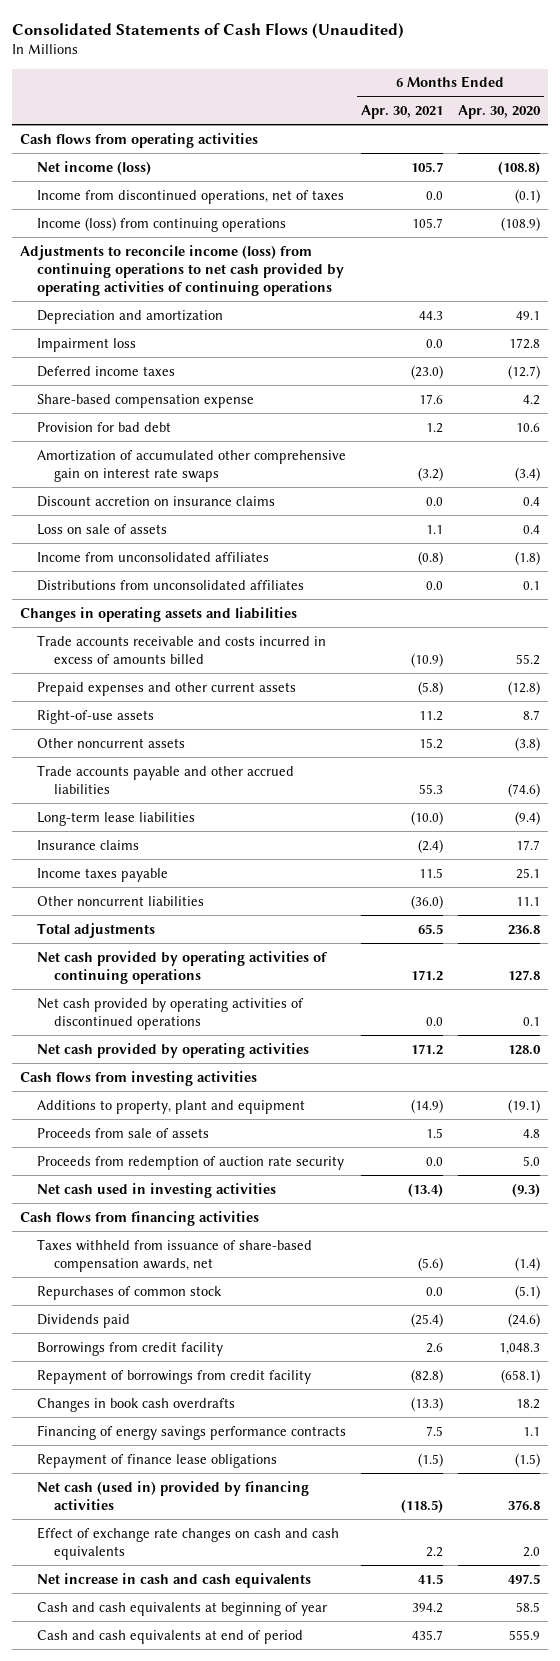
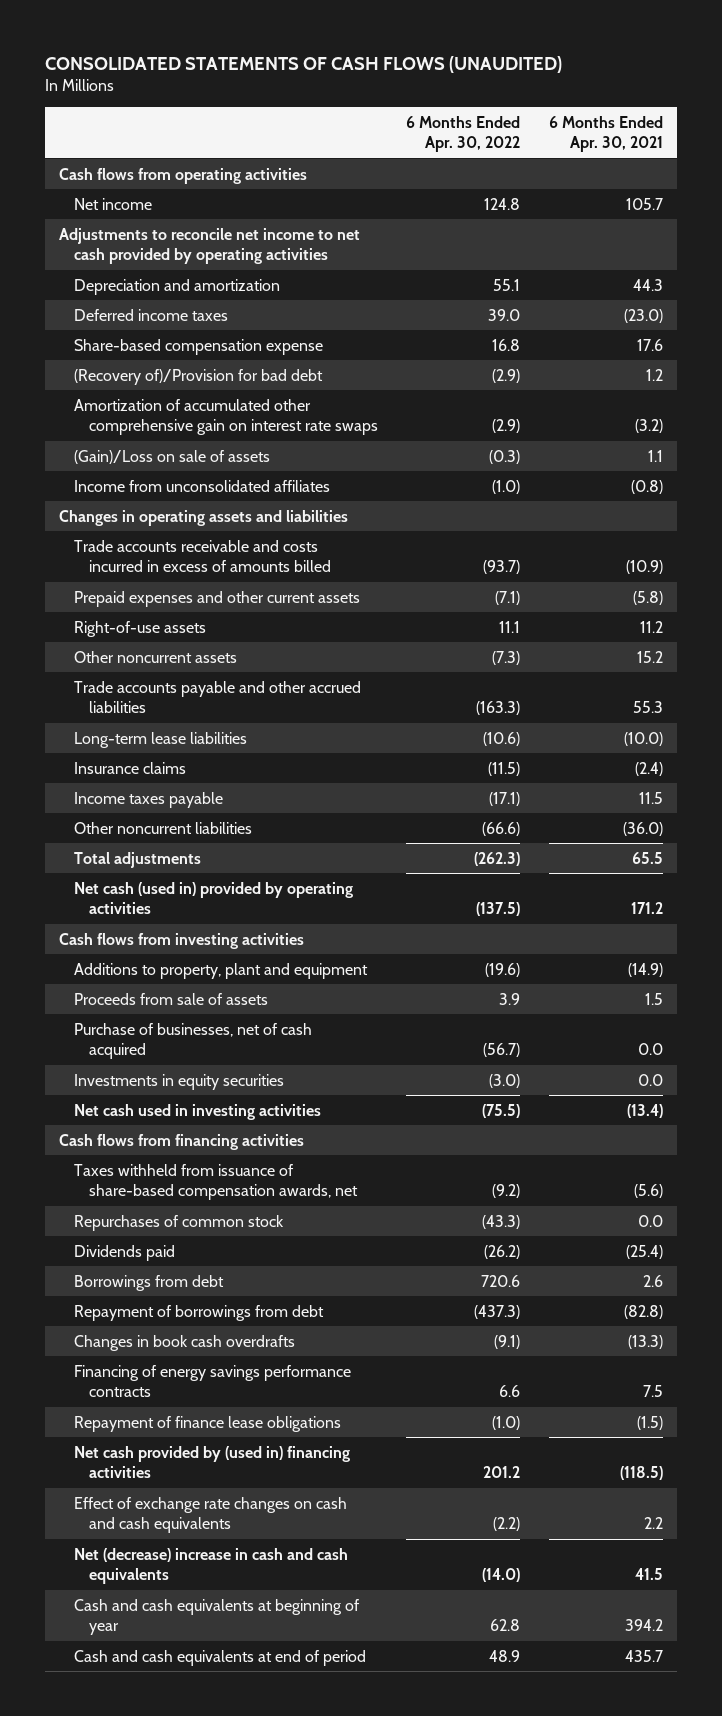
[12,22,405,39] Consolidated Statements of Cash Flows (Unaudited) -> [45,55,563,73] CONSOLIDATED STATEMENTS OF CASH FLOWS (UNAUDITED)
[457,105,541,120] Apr. 30, 2020 -> none
none -> [406,115,521,153] 6 Months Ended Apr. 30, 2022
[36,189,344,204] Income from discontinued operations, net of taxes -> none
[36,216,286,232] Income (loss) from continuing operations -> none
[36,160,151,175] Net income (loss) -> [74,197,153,210] Net income
[19,244,344,297] Adjustments to reconcile income (loss) from continuing operations to net cash provided by operating activities of continuing operations -> [59,227,361,265] Adjustments to reconcile net income to net cash provided by operating activities
[36,337,136,352] Impairment loss -> none
[36,421,171,432] Provision for bad debt -> [74,368,324,385] (Recovery of)/Provision for bad debt
[36,495,275,507] Discount accretion on insurance claims -> none
[36,523,167,535] Loss on sale of assets -> [74,449,271,464] (Gain)/Loss on sale of assets
[36,579,304,591] Distributions from unconsolidated affiliates -> none
[36,950,328,984] Net cash provided by operating activities of continuing operations -> none
[36,997,304,1030] Net cash provided by operating activities of discontinued operations -> none
[36,1042,309,1058] Net cash provided by operating activities -> [74,881,354,915] Net cash (used in) provided by operating activities
[36,1155,344,1170] Proceeds from redemption of auction rate security -> none
none -> [74,1022,313,1060] Purchase of businesses, net of cash acquired
none -> [74,1073,285,1090] Investments in equity securities
[36,1341,223,1356] Borrowings from credit facility -> [74,1274,225,1291] Borrowings from debt
[36,1369,311,1384] Repayment of borrowings from credit facility -> [74,1304,325,1321] Repayment of borrowings from debt
[36,1480,309,1510] Net cash (used in) provided by financing activities -> [74,1445,351,1479] Net cash provided by (used in) financing activities
[36,1572,311,1588] Net increase in cash and cash equivalents -> [74,1547,349,1585] Net (decrease) increase in cash and cash equivalents

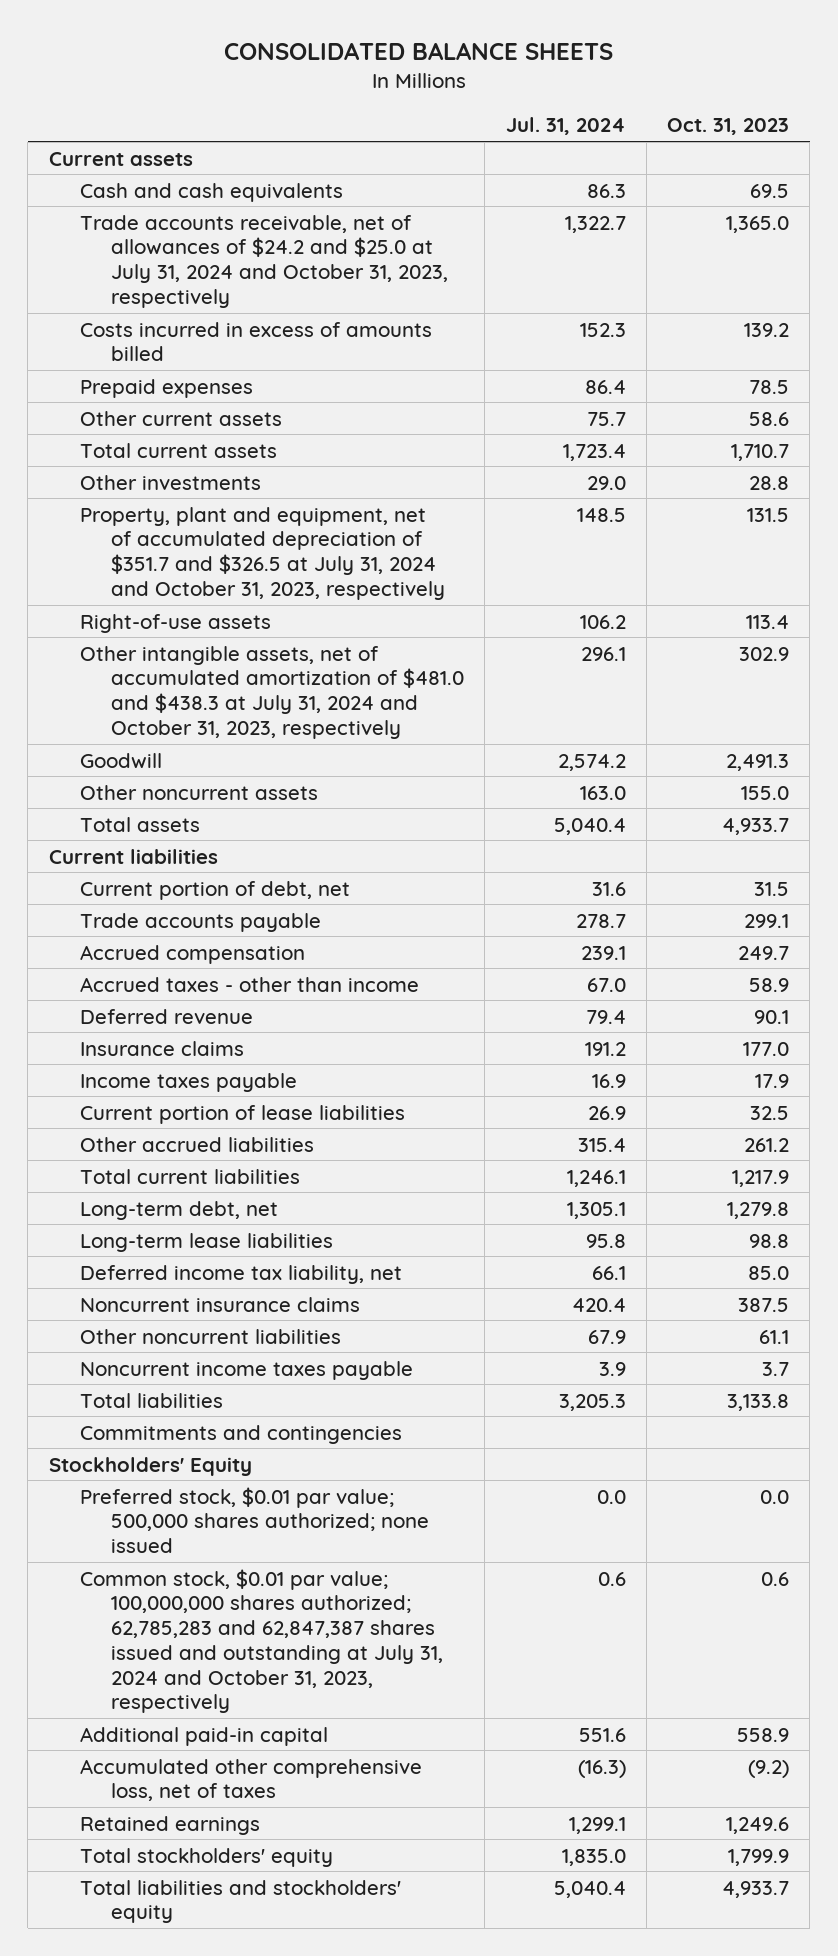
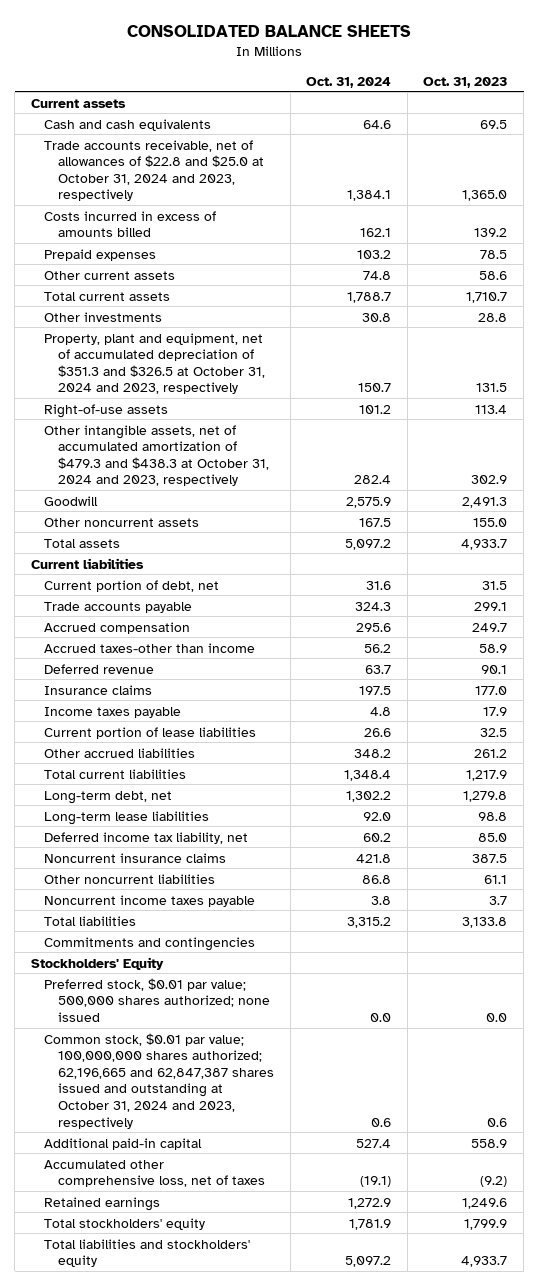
[505,117,626,136] Jul. 31, 2024 -> none
none -> [306,76,392,88] Oct. 31, 2024
[79,214,449,308] Trade accounts receivable, net of allowances of $24.2 and $25.0 at July 31, 2024 and October 31, 2023, respectively -> [44,139,265,202] Trade accounts receivable, net of allowances of $22.8 and $25.0 at October 31, 2024 and 2023, respectively
[79,506,446,600] Property, plant and equipment, net of accumulated depreciation of $351.7 and $326.5 at July 31, 2024 and October 31, 2023, respectively -> [44,332,266,395] Property, plant and equipment, net of accumulated depreciation of $351.3 and $326.5 at October 31, 2024 and 2023, respectively
[79,645,465,739] Other intangible assets, net of accumulated amortization of $481.0 and $438.3 at July 31, 2024 and October 31, 2023, respectively -> [44,424,270,487] Other intangible assets, net of accumulated amortization of $479.3 and $438.3 at October 31, 2024 and 2023, respectively
[79,976,419,992] Accrued taxes - other than income -> [44,642,256,653] Accrued taxes-other than income
[79,1568,444,1714] Common stock, $0.01 par value; 100,000,000 shares authorized; 62,785,283 and 62,847,387 shares issued and outstanding at July 31, 2024 and October 31, 2023, respectively -> [44,1032,275,1129] Common stock, $0.01 par value; 100,000,000 shares authorized; 62,196,665 and 62,847,387 shares issued and outstanding at October 31, 2024 and 2023, respectively

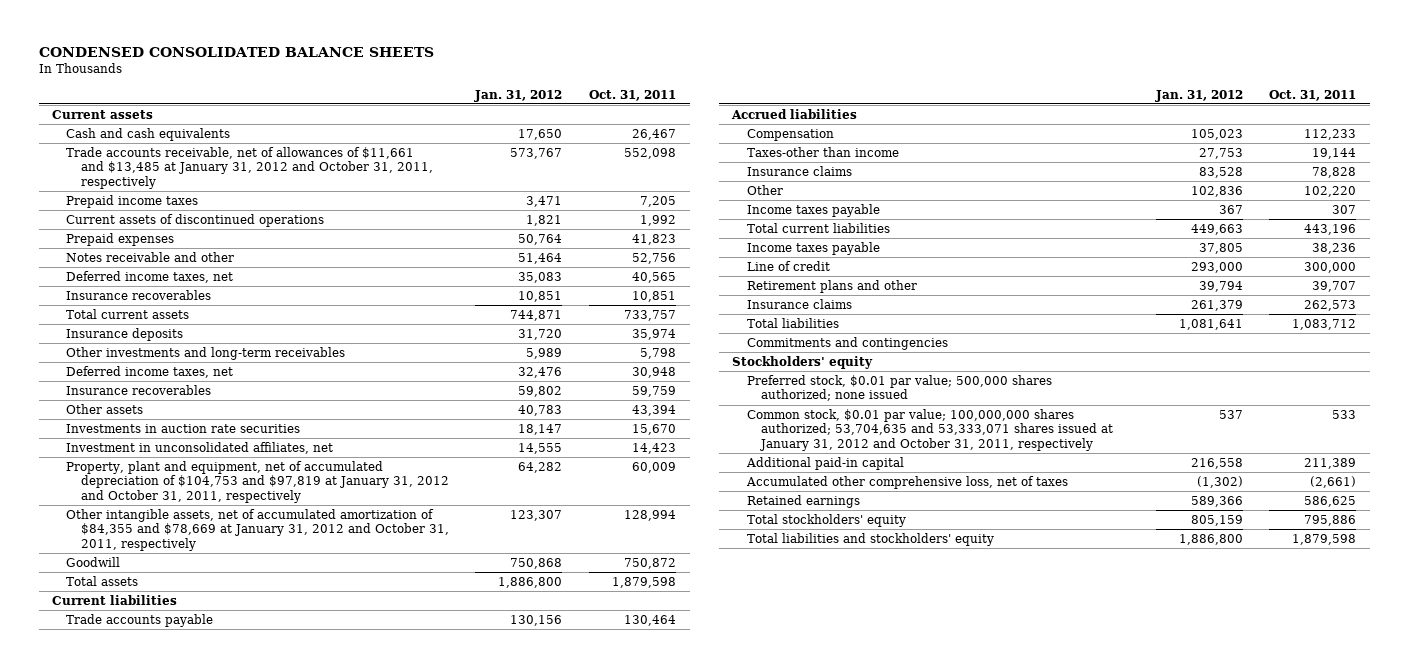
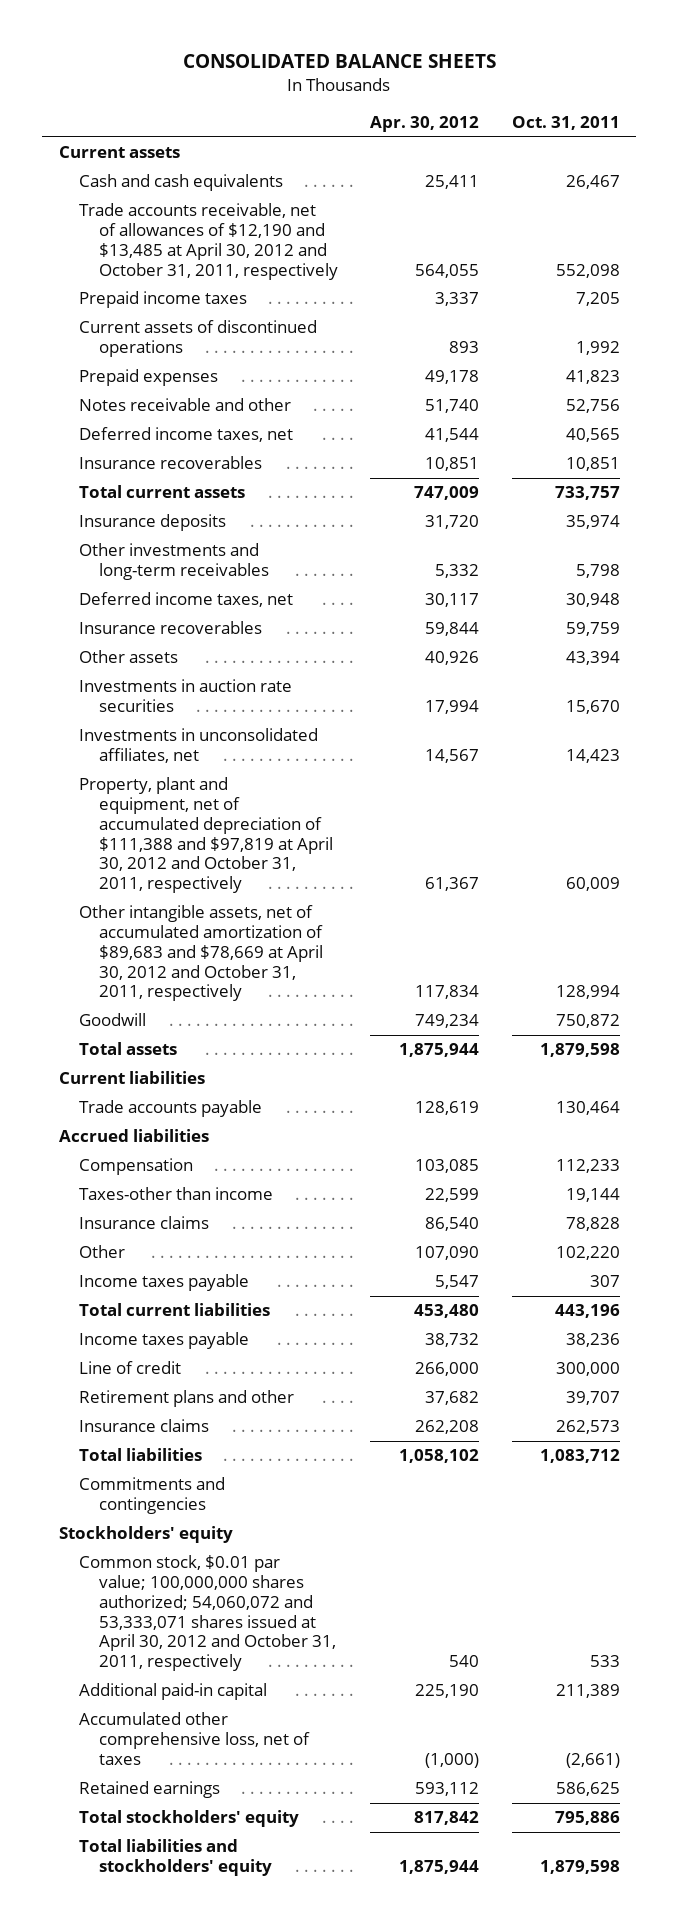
[38,47,434,58] CONDENSED CONSOLIDATED BALANCE SHEETS -> [183,54,497,69] CONSOLIDATED BALANCE SHEETS
[474,89,563,102] Jan. 31, 2012 -> none
none -> [370,116,480,133] Apr. 30, 2012
[66,146,433,190] Trade accounts receivable, net of allowances of $11,661 and $13,485 at January 31, 2012 and October 31, 2011, respectively -> [78,203,338,280] Trade accounts receivable, net of allowances of $12,190 and $13,485 at April 30, 2012 and October 31, 2011, respectively
[66,441,334,454] Investment in unconsolidated affiliates, net -> [78,728,318,764] Investments in unconsolidated affiliates, net
[66,460,449,504] Property, plant and equipment, net of accumulated depreciation of $104,753 and $97,819 at January 31, 2012 and October 31, 2011, respectively -> [78,777,333,894] Property, plant and equipment, net of accumulated depreciation of $111,388 and $97,819 at April 30, 2012 and October 31, 2011, respectively
[66,508,449,552] Other intangible assets, net of accumulated amortization of $84,355 and $78,669 at January 31, 2012 and October 31, 2011, respectively -> [78,905,323,1002] Other intangible assets, net of accumulated amortization of $89,683 and $78,669 at April 30, 2012 and October 31, 2011, respectively
[746,374,1052,402] Preferred stock, $0.01 par value; 500,000 shares authorized; none issued -> none
[746,408,1113,452] Common stock, $0.01 par value; 100,000,000 shares authorized; 53,704,635 and 53,333,071 shares issued at January 31, 2012 and October 31, 2011, respectively -> [78,1555,336,1672] Common stock, $0.01 par value; 100,000,000 shares authorized; 54,060,072 and 53,333,071 shares issued at April 30, 2012 and October 31, 2011, respectively

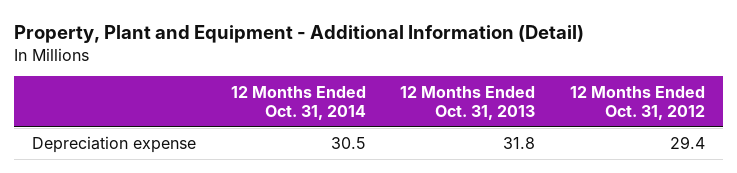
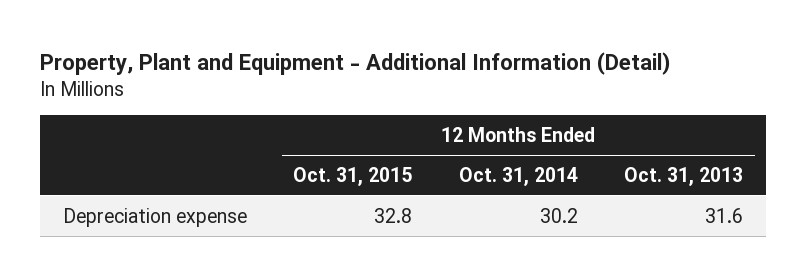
[570,85,706,121] 12 Months Ended Oct. 31, 2012 -> none
none -> [293,166,413,186] Oct. 31, 2015
[330,137,366,150] 30.5 -> [539,207,578,223] 30.2
[503,137,536,150] 31.8 -> [705,207,744,223] 31.6

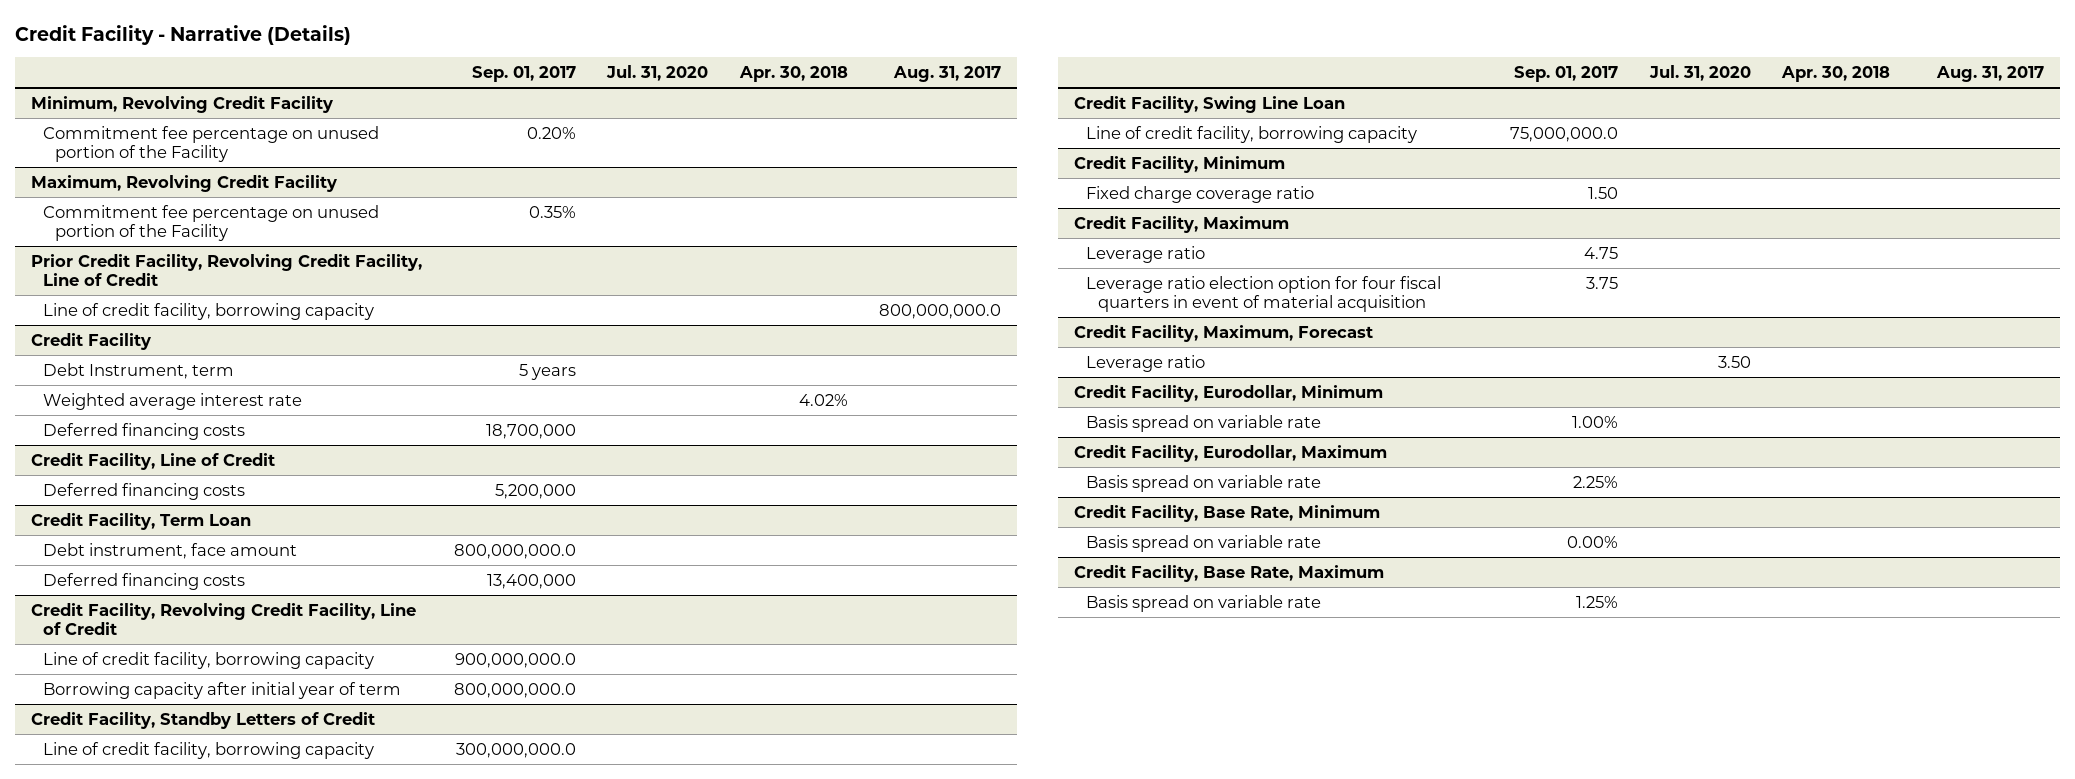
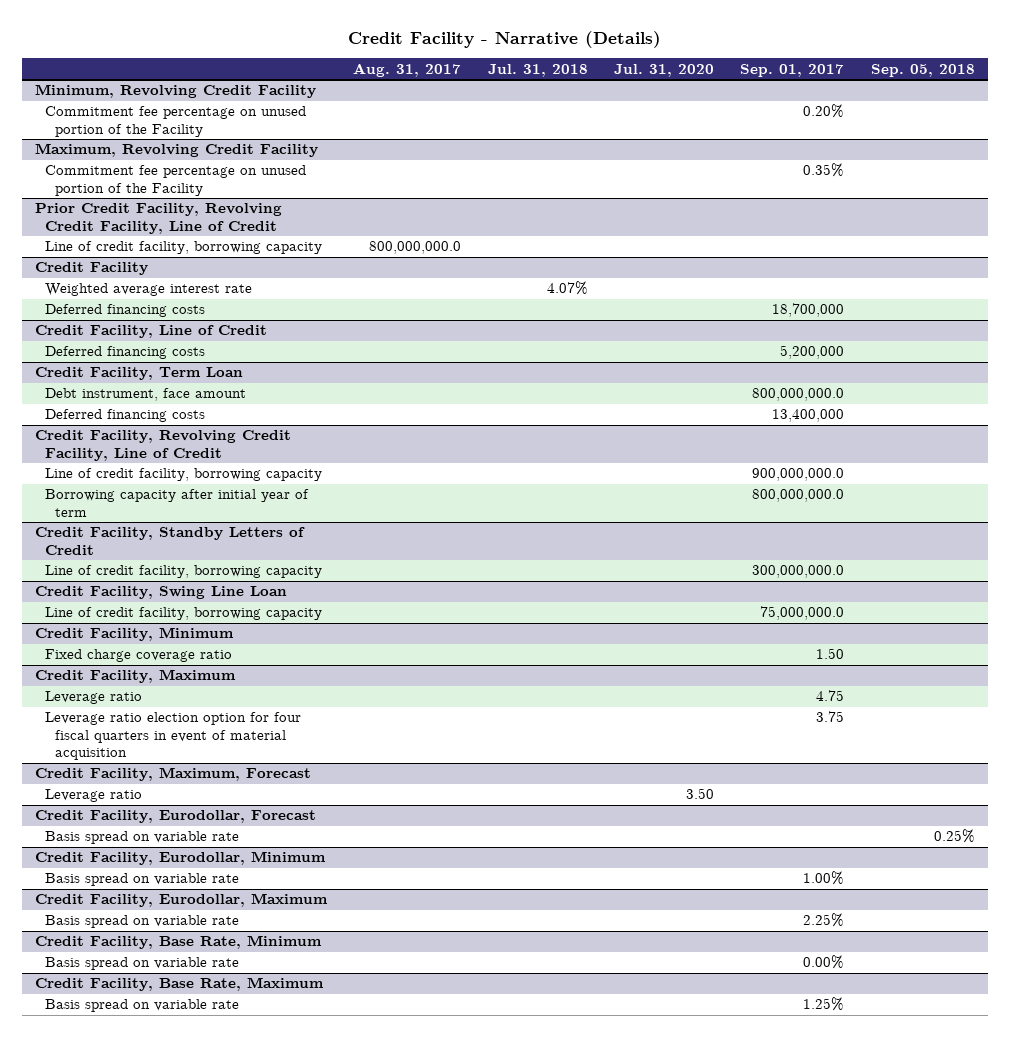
[738,66,848,83] Apr. 30, 2018 -> none
none -> [487,63,588,77] Jul. 31, 2018
none -> [870,63,975,77] Sep. 05, 2018
[43,362,235,379] Debt Instrument, term -> none
none -> [34,810,316,824] Credit Facility, Eurodollar, Forecast
none -> [45,831,240,845] Basis spread on variable rate

